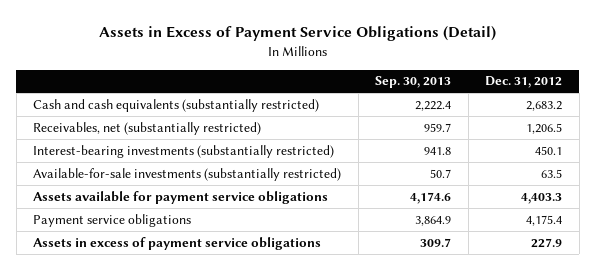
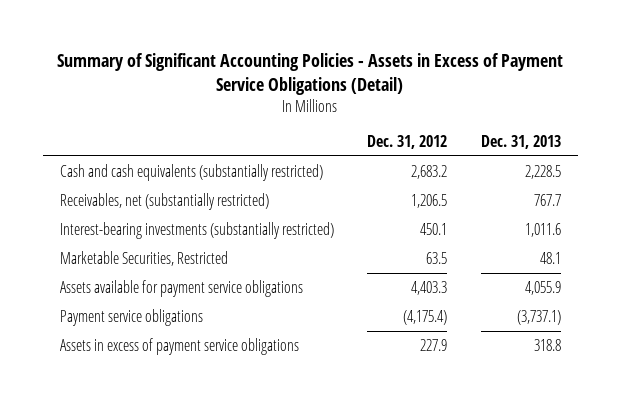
[98,26,496,42] Assets in Excess of Payment Service Obligations (Detail) -> [57,52,564,95] Summary of Significant Accounting Policies - Assets in Excess of Payment Service Obligations (Detail)
[375,76,452,89] Sep. 30, 2013 -> none
none -> [480,134,561,149] Dec. 31, 2013
[33,167,342,181] Available-for-sale investments (substantially restricted) -> [59,250,228,266] Marketable Securities, Restricted
[526,214,563,226] 4,175.4 -> [403,309,448,325] (4,175.4)

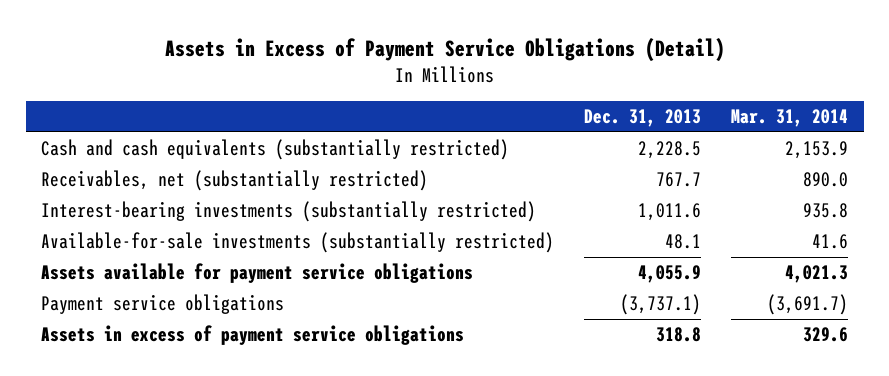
[57,52,564,95] Summary of Significant Accounting Policies - Assets in Excess of Payment Service Obligations (Detail) -> [164,37,725,62] Assets in Excess of Payment Service Obligations (Detail)
[367,134,448,149] Dec. 31, 2012 -> none
none -> [731,109,849,128] Mar. 31, 2014
[59,250,228,266] Marketable Securities, Restricted -> [40,232,554,254] Available-for-sale investments (substantially restricted)

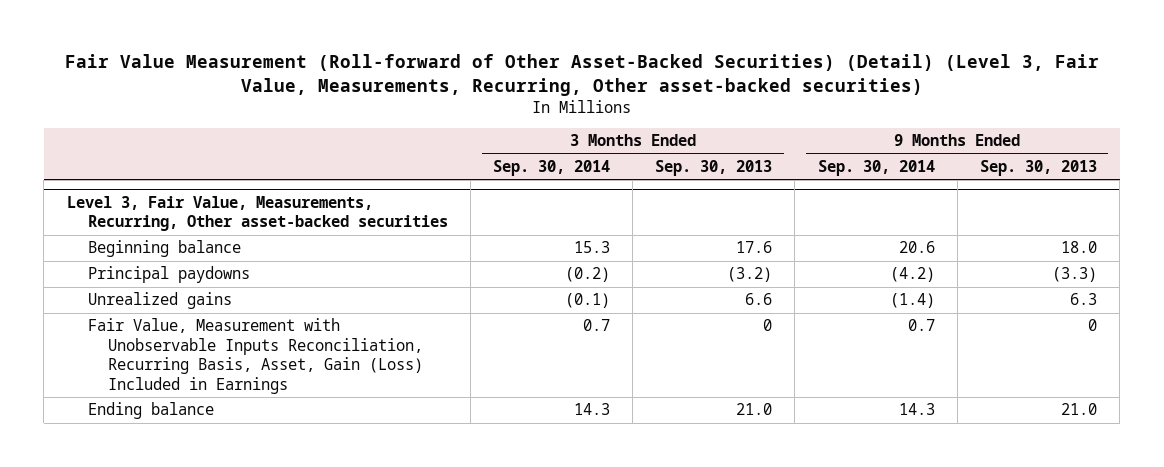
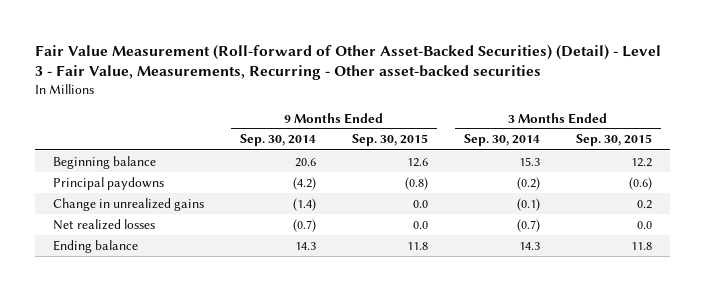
[64,53,1099,96] Fair Value Measurement (Roll-forward of Other Asset-Backed Securities) (Detail) (Level 3, Fair Value, Measurements, Recurring, Other asset-backed securities) -> [35,44,662,81] Fair Value Measurement (Roll-forward of Other Asset-Backed Securities) (Detail) - Level 3 - Fair Value, Measurements, Recurring - Other asset-backed securities
[655,159,773,176] Sep. 30, 2013 -> none
[980,159,1098,176] Sep. 30, 2013 -> none
none -> [352,134,429,147] Sep. 30, 2015
none -> [575,134,652,147] Sep. 30, 2015
[66,196,448,232] Level 3, Fair Value, Measurements, Recurring, Other asset-backed securities -> none
[87,318,424,394] Fair Value, Measurement with Unobservable Inputs Reconciliation, Recurring Basis, Asset, Gain (Loss) Included in Earnings -> none
[87,292,232,310] Unrealized gains -> [53,197,205,211] Change in unrealized gains
none -> [53,218,156,230] Net realized losses

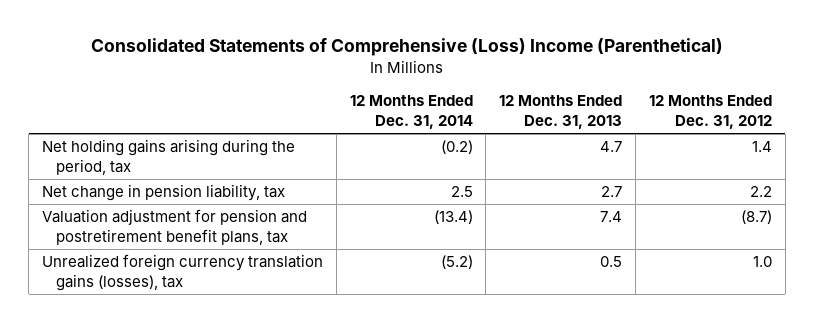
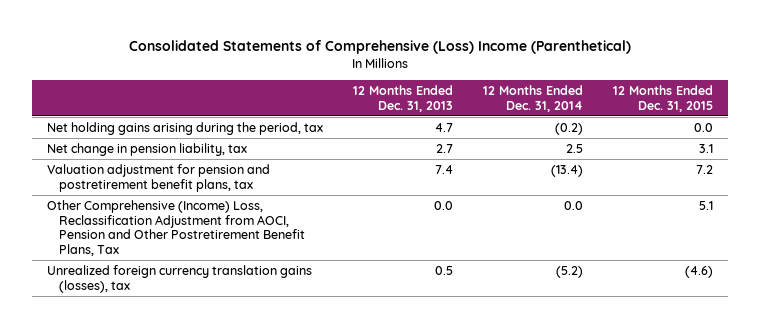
[648,95,772,129] 12 Months Ended Dec. 31, 2012 -> none
none -> [613,85,714,112] 12 Months Ended Dec. 31, 2015
none -> [46,199,306,257] Other Comprehensive (Income) Loss, Reclassification Adjustment from AOCI, Pension and Other Postretirement Benefit Plans, Tax

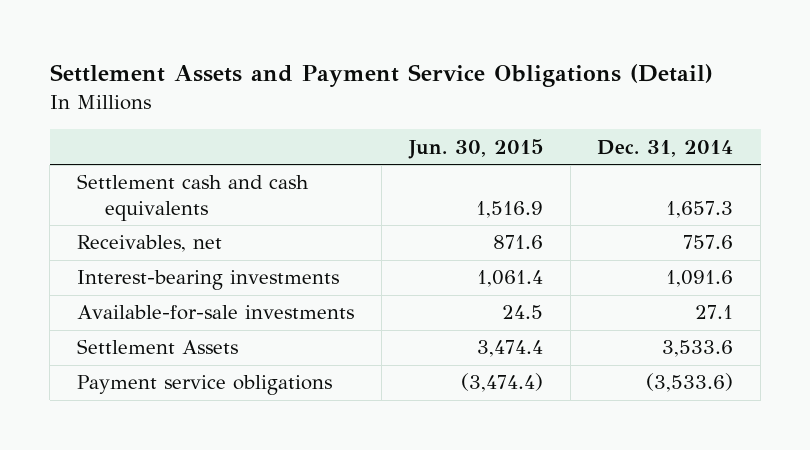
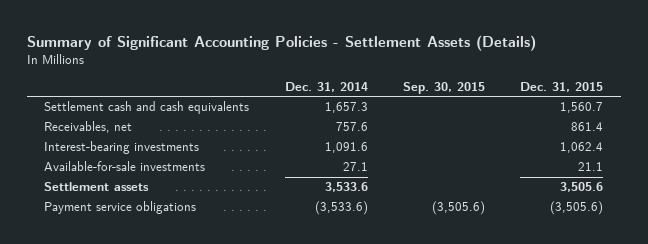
[49,64,713,88] Settlement Assets and Payment Service Obligations (Detail) -> [26,34,536,51] Summary of Significant Accounting Policies - Settlement Assets (Details)
[407,138,543,159] Jun. 30, 2015 -> none
none -> [403,81,486,94] Sep. 30, 2015
none -> [520,81,604,92] Dec. 31, 2015
[76,339,238,355] Settlement Assets -> [44,182,150,192] Settlement assets

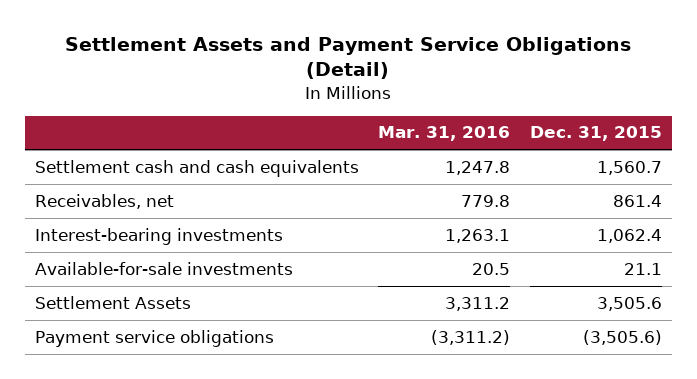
[26,34,536,51] Summary of Significant Accounting Policies - Settlement Assets (Details) -> [65,36,632,80] Settlement Assets and Payment Service Obligations (Detail)
[284,81,368,92] Dec. 31, 2014 -> none
[403,81,486,94] Sep. 30, 2015 -> none
none -> [378,126,511,142] Mar. 31, 2016
[44,182,150,192] Settlement assets -> [34,295,191,309] Settlement Assets

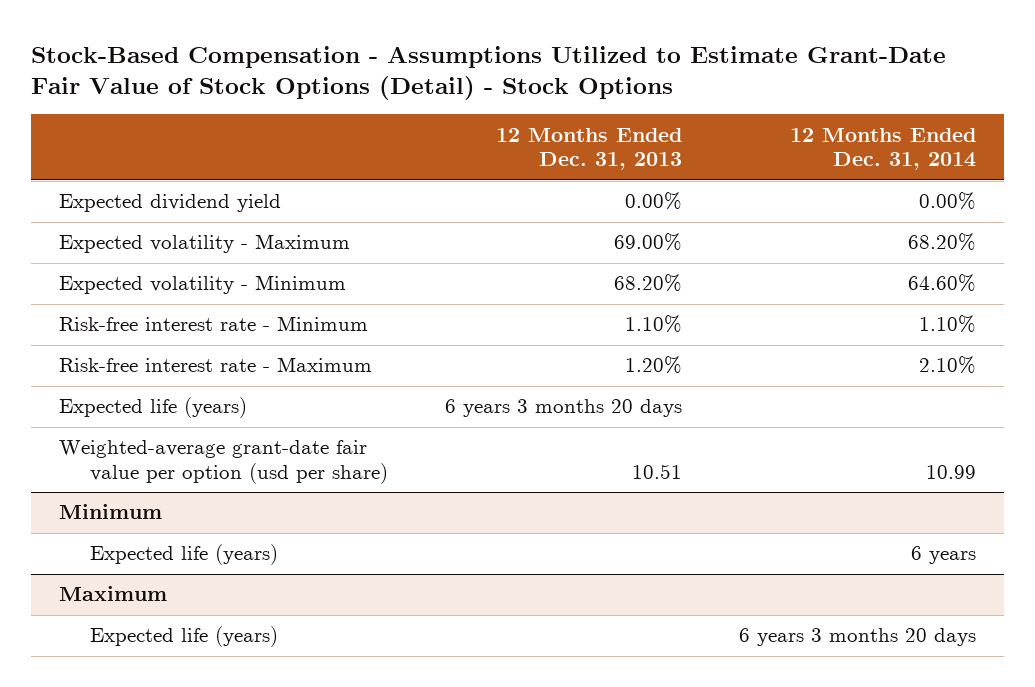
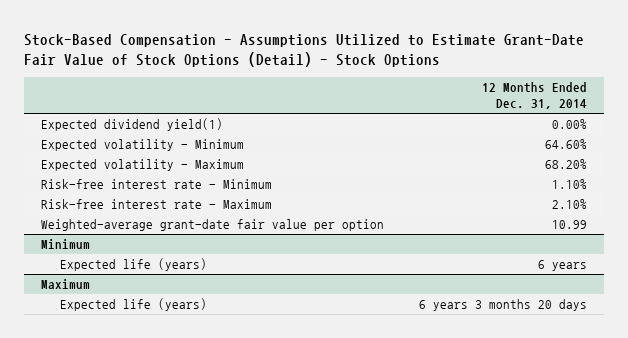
[495,127,682,171] 12 Months Ended Dec. 31, 2013 -> none
[59,194,282,213] Expected dividend yield -> [41,118,224,132] Expected dividend yield(1)
[59,234,351,254] Expected volatility - Maximum -> [41,159,245,172] Expected volatility - Maximum
[59,397,248,419] Expected life (years) -> none
[59,440,389,485] Weighted-average grant-date fair value per option (usd per share) -> [41,219,385,232] Weighted-average grant-date fair value per option

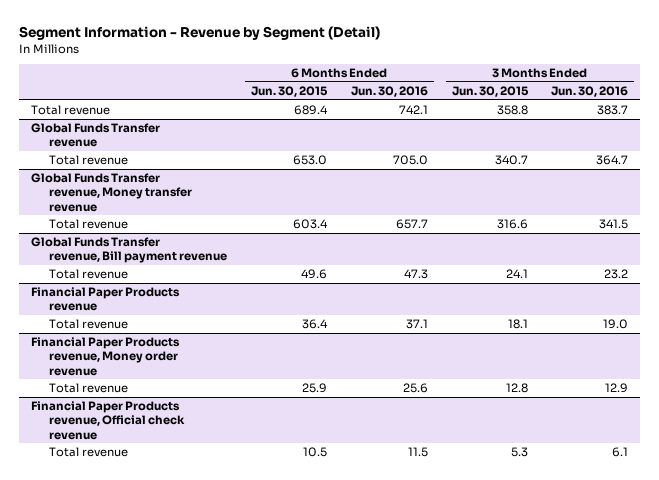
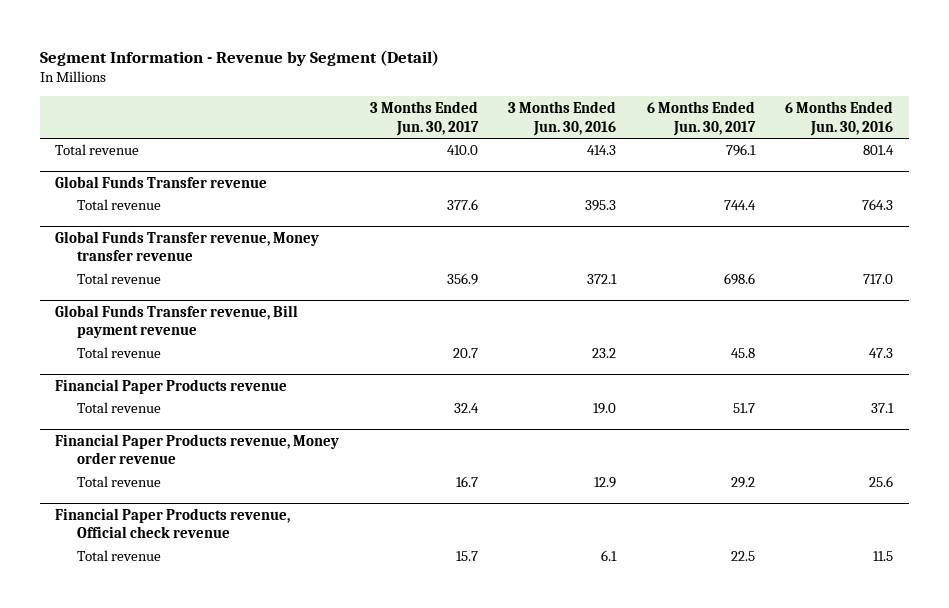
[250,85,328,97] Jun. 30, 2015 -> none
[451,85,529,97] Jun. 30, 2015 -> none
none -> [369,100,479,136] 3 Months Ended Jun. 30, 2017
none -> [646,100,756,136] 6 Months Ended Jun. 30, 2017
[398,105,428,115] 742.1 -> [863,145,895,156] 801.4
[597,105,629,116] 383.7 -> [587,145,617,156] 414.3
[392,155,428,166] 705.0 -> [862,199,894,211] 764.3
[596,155,629,166] 364.7 -> [585,200,617,212] 395.3
[395,219,428,230] 657.7 -> [863,274,894,285] 717.0
[599,219,629,230] 341.5 -> [587,274,618,285] 372.1

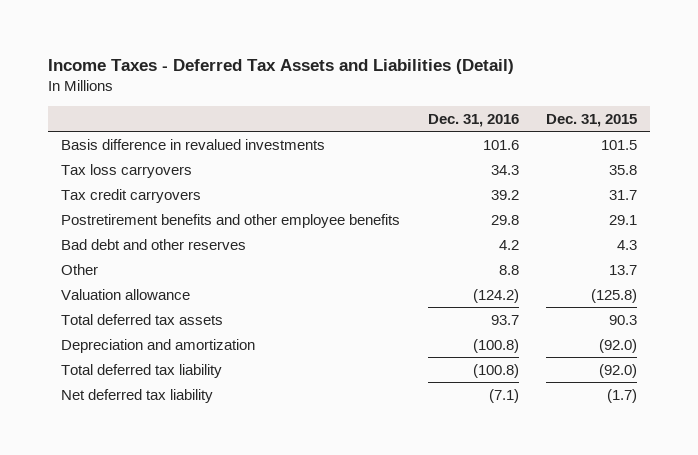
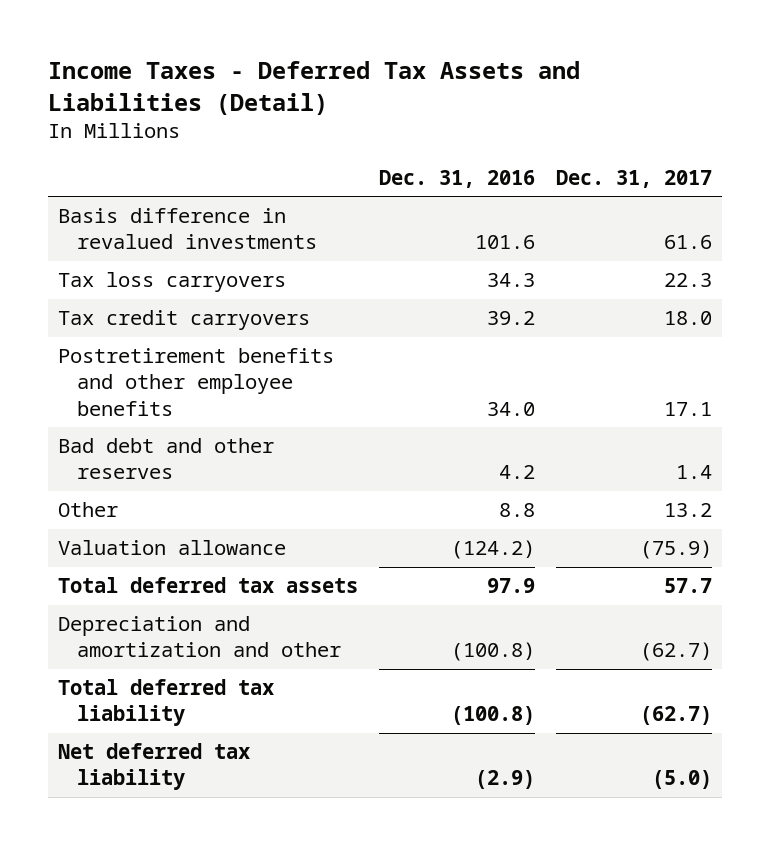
[545,113,637,127] Dec. 31, 2015 -> none
none -> [555,169,712,188] Dec. 31, 2017
[490,214,519,225] 29.8 -> [486,401,535,416] 34.0
[490,314,519,325] 93.7 -> [486,578,535,594] 97.9
[61,338,256,353] Depreciation and amortization -> [58,616,342,658] Depreciation and amortization and other
[488,388,519,403] (7.1) -> [474,770,535,790] (2.9)

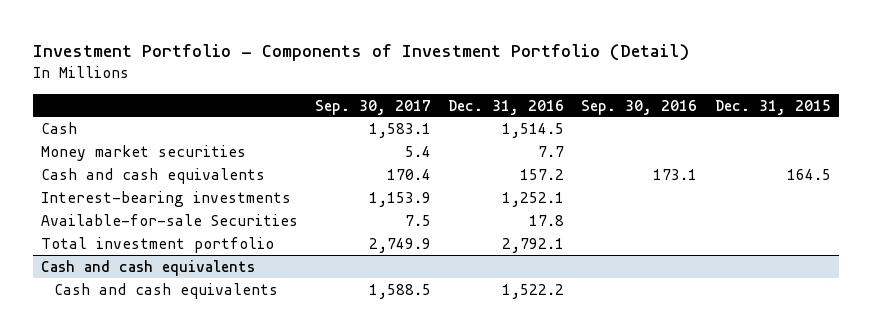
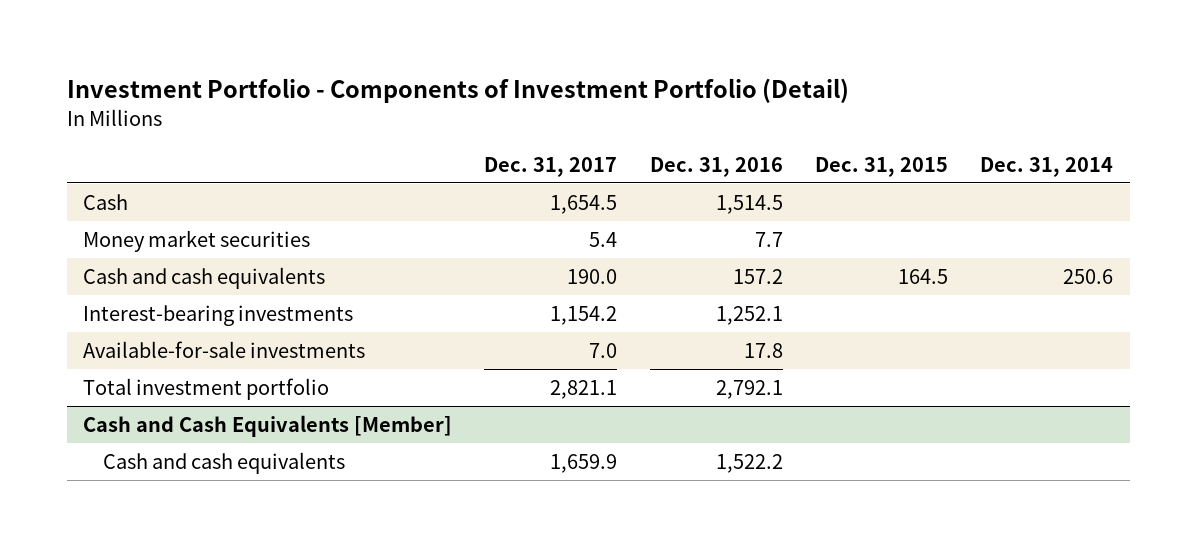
[315,99,432,115] Sep. 30, 2017 -> none
[581,99,698,115] Sep. 30, 2016 -> none
none -> [484,156,618,177] Dec. 31, 2017
none -> [980,156,1114,177] Dec. 31, 2014
[41,213,299,226] Available-for-sale Securities -> [83,340,366,358] Available-for-sale investments
[41,259,256,276] Cash and cash equivalents -> [83,414,453,437] Cash and Cash Equivalents [Member]

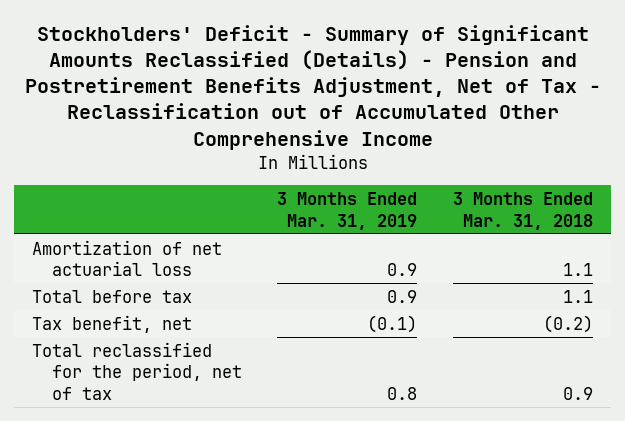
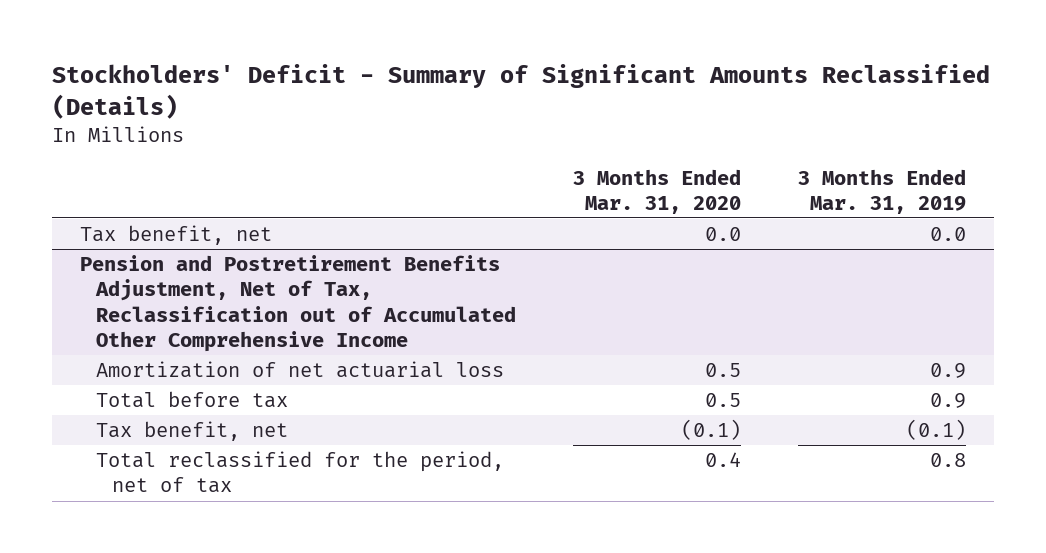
[24,24,601,150] Stockholders' Deficit - Summary of Significant Amounts Reclassified (Details) - Pension and Postretirement Benefits Adjustment, Net of Tax - Reclassification out of Accumulated Other Comprehensive Income -> [51,64,990,119] Stockholders' Deficit - Summary of Significant Amounts Reclassified (Details)
[453,192,594,230] 3 Months Ended Mar. 31, 2018 -> none
none -> [572,168,741,214] 3 Months Ended Mar. 31, 2020
none -> [80,225,273,246] Tax benefit, net
none -> [80,255,517,352] Pension and Postretirement Benefits Adjustment, Net of Tax, Reclassification out of Accumulated Other Comprehensive Income

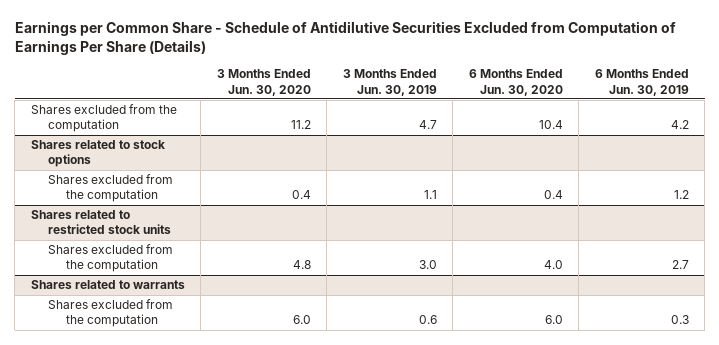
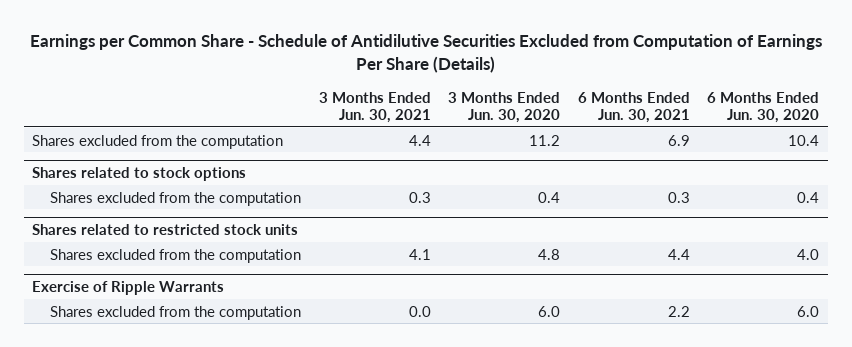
[342,69,437,96] 3 Months Ended Jun. 30, 2019 -> none
[594,69,689,96] 6 Months Ended Jun. 30, 2019 -> none
none -> [318,91,431,124] 3 Months Ended Jun. 30, 2021
none -> [577,91,690,124] 6 Months Ended Jun. 30, 2021
[30,280,185,290] Shares related to warrants -> [32,281,225,296] Exercise of Ripple Warrants

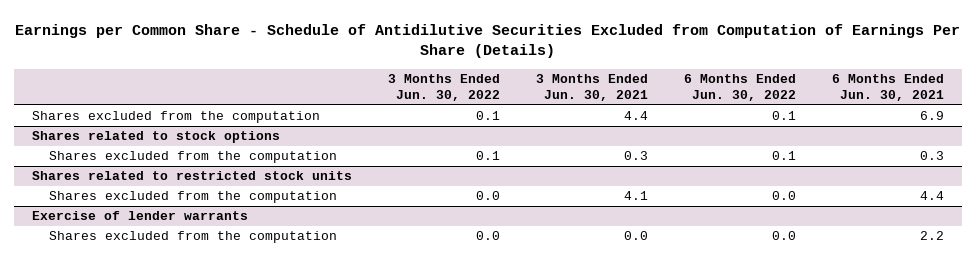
[448,91,561,124] 3 Months Ended Jun. 30, 2020 -> none
[707,91,820,124] 6 Months Ended Jun. 30, 2020 -> none
none -> [388,74,501,101] 3 Months Ended Jun. 30, 2022
none -> [684,74,797,101] 6 Months Ended Jun. 30, 2022
[32,281,225,296] Exercise of Ripple Warrants -> [32,211,249,221] Exercise of lender warrants

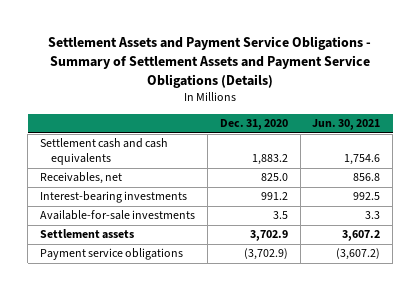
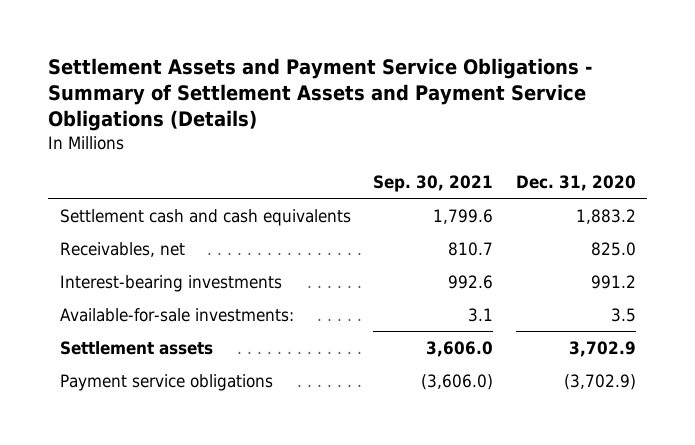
[312,119,381,131] Jun. 30, 2021 -> none
none -> [373,175,494,193] Sep. 30, 2021
[40,210,196,221] Available-for-sale investments -> [59,307,294,322] Available-for-sale investments:

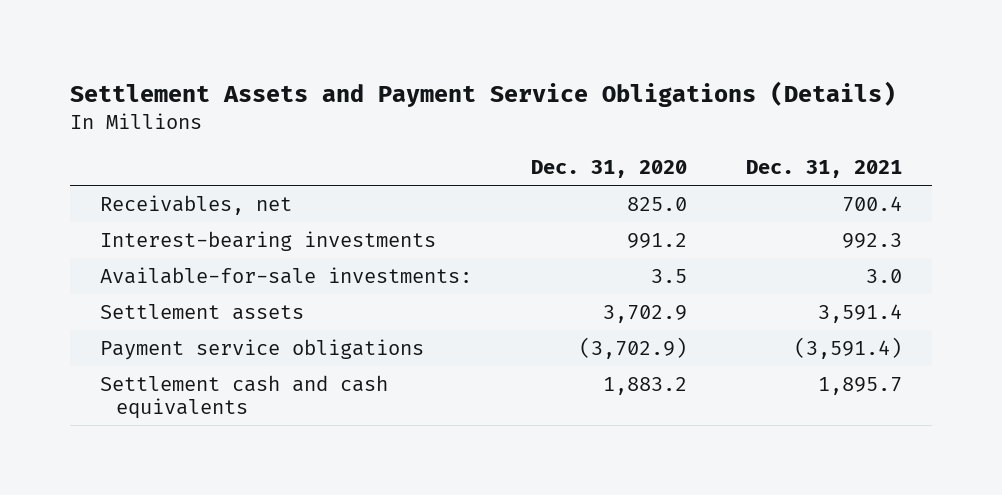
[48,58,593,132] Settlement Assets and Payment Service Obligations - Summary of Settlement Assets and Payment Service Obligations (Details) -> [70,80,897,107] Settlement Assets and Payment Service Obligations (Details)
[373,175,494,193] Sep. 30, 2021 -> none
none -> [746,160,903,179] Dec. 31, 2021
[59,208,351,226] Settlement cash and cash equivalents -> [99,374,388,420] Settlement cash and cash equivalents

